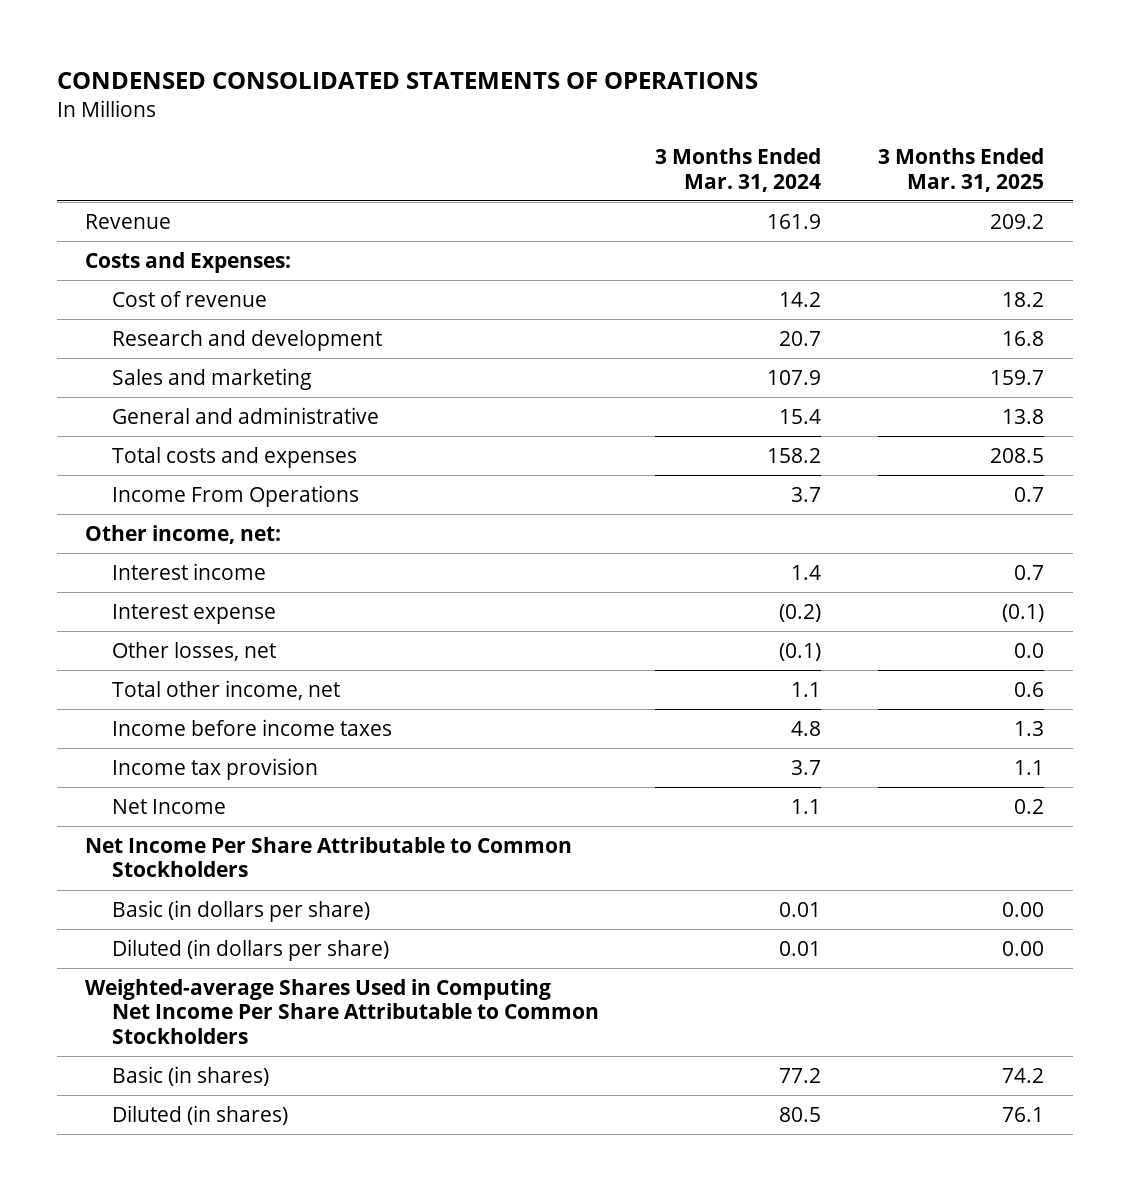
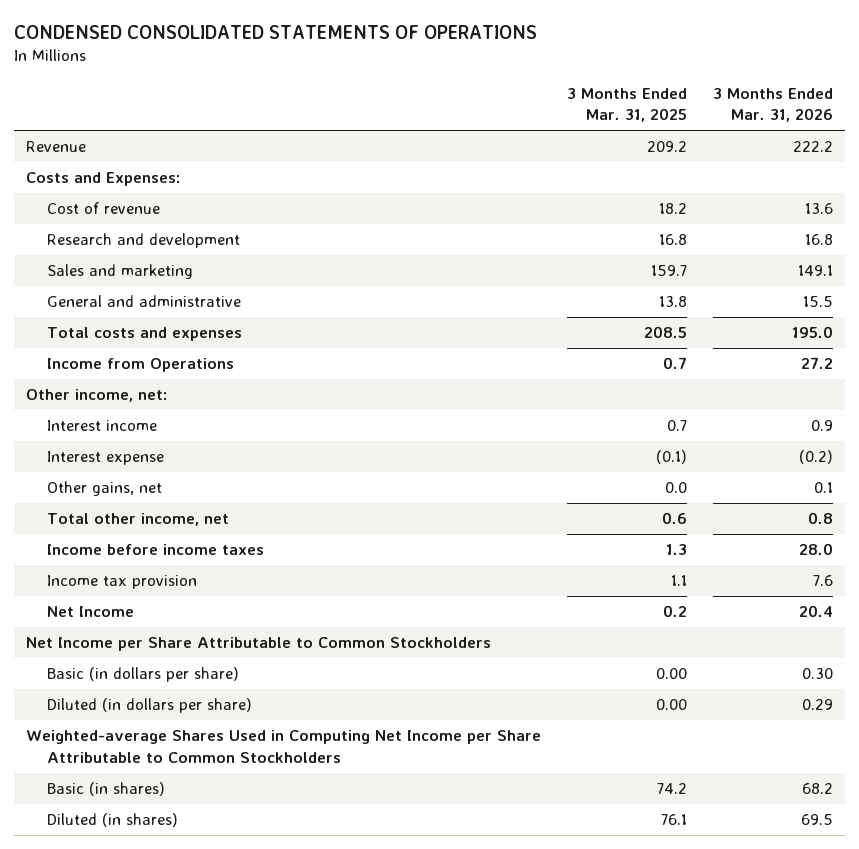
[655,147,822,192] 3 Months Ended Mar. 31, 2024 -> none
none -> [712,88,833,123] 3 Months Ended Mar. 31, 2026
[111,484,359,507] Income From Operations -> [47,358,235,373] Income from Operations
[111,641,276,661] Other losses, net -> [47,481,163,497] Other gains, net
[85,836,573,878] Net Income Per Share Attributable to Common Stockholders -> [26,637,492,652] Net Income per Share Attributable to Common Stockholders
[85,978,599,1045] Weighted-average Shares Used in Computing Net Income Per Share Attributable to Common Stockholders -> [26,730,542,763] Weighted-average Shares Used in Computing Net Income per Share Attributable to Common Stockholders

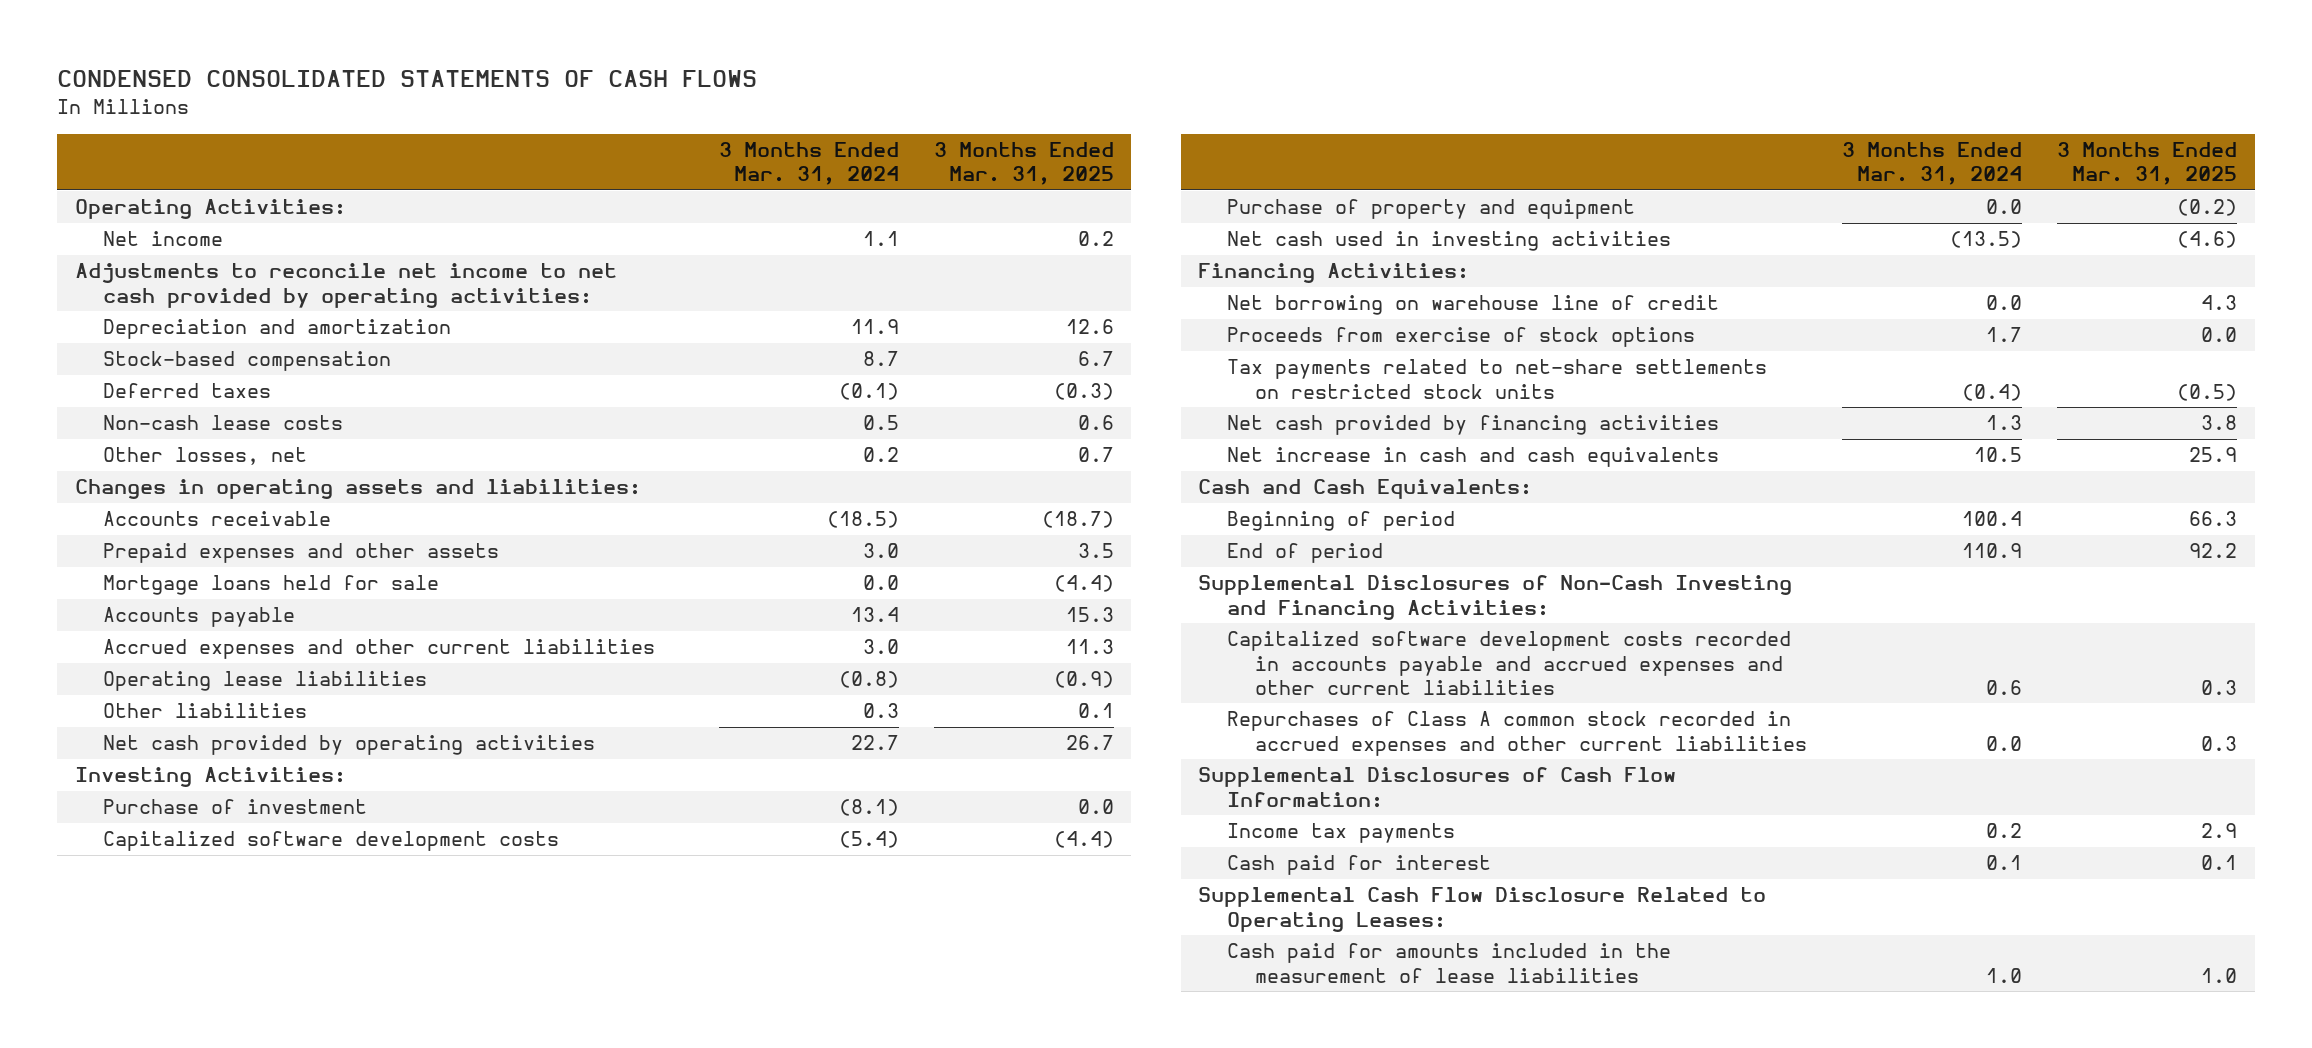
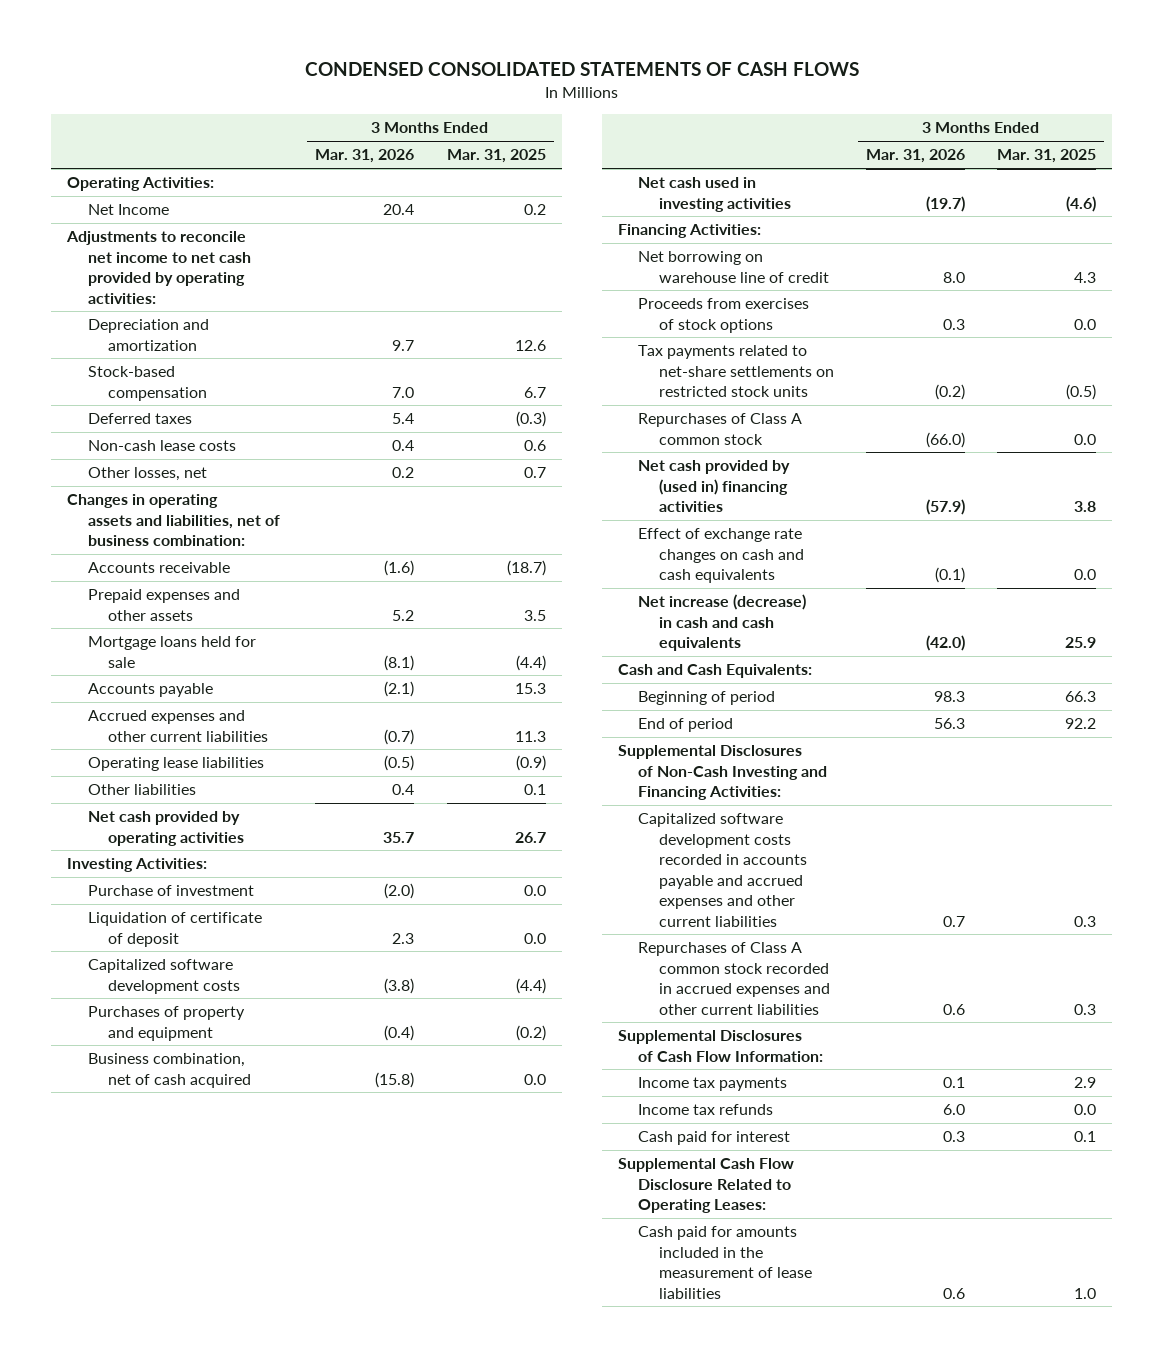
[718,142,899,186] 3 Months Ended Mar. 31, 2024 -> none
none -> [315,149,415,164] Mar. 31, 2026
[102,231,223,247] Net income -> [87,204,169,216] Net Income
[74,479,641,500] Changes in operating assets and liabilities: -> [67,494,280,547] Changes in operating assets and liabilities, net of business combination:
none -> [87,912,262,947] Liquidation of certificate of deposit
[1226,199,1635,220] Purchase of property and equipment -> [87,1006,245,1041] Purchases of property and equipment
none -> [87,1053,252,1088] Business combination, net of cash acquired
[1226,327,1695,348] Proceeds from exercise of stock options -> [638,298,810,333] Proceeds from exercises of stock options
none -> [638,413,803,445] Repurchases of Class A common stock
[1226,415,1719,436] Net cash provided by financing activities -> [638,460,791,513] Net cash provided by (used in) financing activities
none -> [638,528,804,584] Effect of exchange rate changes on cash and cash equivalents
[1226,447,1719,468] Net increase in cash and cash equivalents -> [638,594,807,652] Net increase (decrease) in cash and cash equivalents
none -> [638,1104,774,1116] Income tax refunds

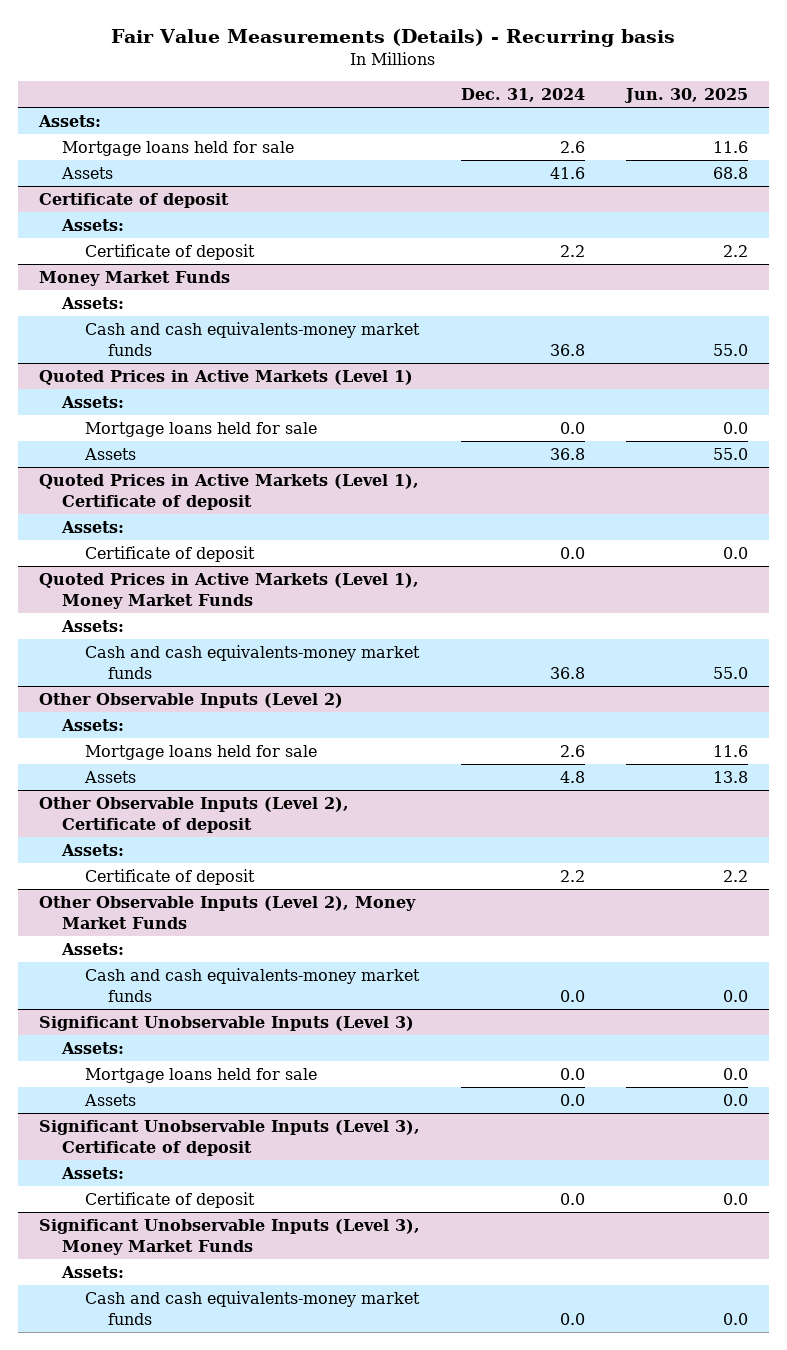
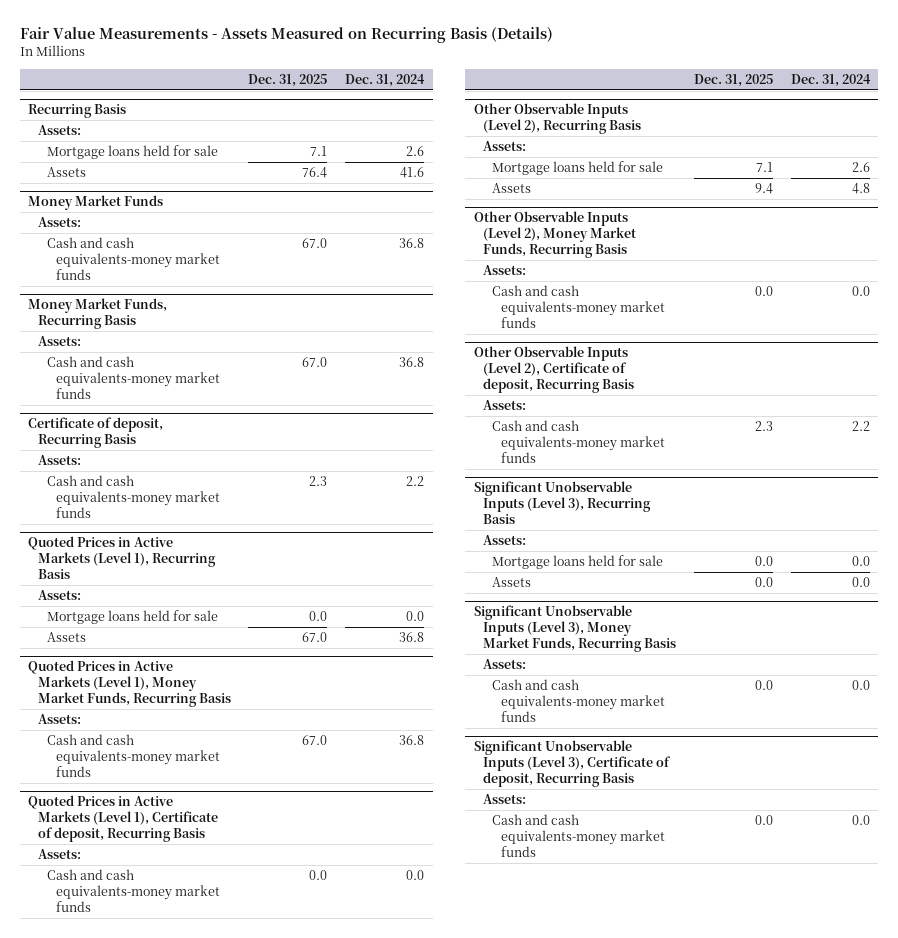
[111,29,676,48] Fair Value Measurements (Details) - Recurring basis -> [19,27,553,44] Fair Value Measurements - Assets Measured on Recurring Basis (Details)
[624,88,749,104] Jun. 30, 2025 -> none
none -> [248,73,328,87] Dec. 31, 2025
none -> [28,104,127,119] Recurring Basis
[38,192,229,208] Certificate of deposit -> none
[61,218,125,231] Assets: -> none
[85,243,256,260] Certificate of deposit -> none
[38,369,413,385] Quoted Prices in Active Markets (Level 1) -> none
none -> [28,298,168,330] Money Market Funds, Recurring Basis
none -> [46,356,221,400] Cash and cash equivalents-money market funds
none -> [28,417,164,449] Certificate of deposit, Recurring Basis
none -> [37,455,81,466] Assets:
none -> [46,475,221,519] Cash and cash equivalents-money market funds
none -> [28,536,216,580] Quoted Prices in Active Markets (Level 1), Recurring Basis
none -> [37,590,81,601] Assets:
[38,473,419,510] Quoted Prices in Active Markets (Level 1), Certificate of deposit -> none
[61,520,125,533] Assets: -> none
[85,545,256,562] Certificate of deposit -> none
[38,572,419,609] Quoted Prices in Active Markets (Level 1), Money Market Funds -> [28,660,231,708] Quoted Prices in Active Markets (Level 1), Money Market Funds, Recurring Basis
[38,692,343,708] Other Observable Inputs (Level 2) -> none
none -> [28,795,218,843] Quoted Prices in Active Markets (Level 1), Certificate of deposit, Recurring Basis
none -> [46,869,221,913] Cash and cash equivalents-money market funds
none -> [473,103,641,135] Other Observable Inputs (Level 2), Recurring Basis
none -> [482,141,526,152] Assets:
[38,796,349,833] Other Observable Inputs (Level 2), Certificate of deposit -> none
[61,843,125,856] Assets: -> none
[85,868,256,885] Certificate of deposit -> none
[38,895,416,929] Other Observable Inputs (Level 2), Money Market Funds -> [473,211,636,259] Other Observable Inputs (Level 2), Money Market Funds, Recurring Basis
[38,1015,414,1031] Significant Unobservable Inputs (Level 3) -> none
none -> [473,346,634,394] Other Observable Inputs (Level 2), Certificate of deposit, Recurring Basis
none -> [492,420,666,464] Cash and cash equivalents-money market funds
none -> [473,481,651,525] Significant Unobservable Inputs (Level 3), Recurring Basis
none -> [482,535,526,546] Assets:
[38,1119,420,1156] Significant Unobservable Inputs (Level 3), Certificate of deposit -> none
none -> [473,605,676,653] Significant Unobservable Inputs (Level 3), Money Market Funds, Recurring Basis
[85,1191,256,1208] Certificate of deposit -> none
[38,1218,420,1255] Significant Unobservable Inputs (Level 3), Money Market Funds -> none
none -> [492,679,666,723] Cash and cash equivalents-money market funds
none -> [473,740,671,788] Significant Unobservable Inputs (Level 3), Certificate of deposit, Recurring Basis

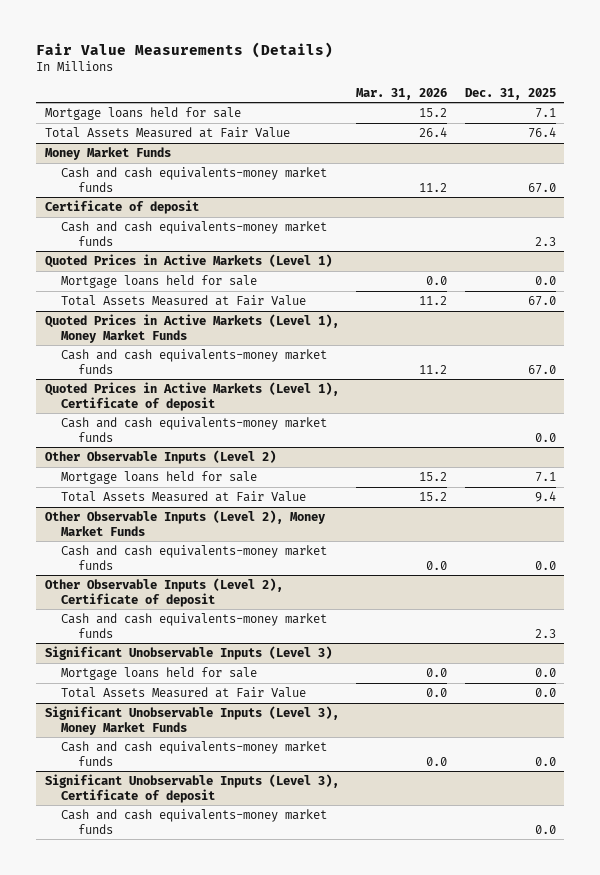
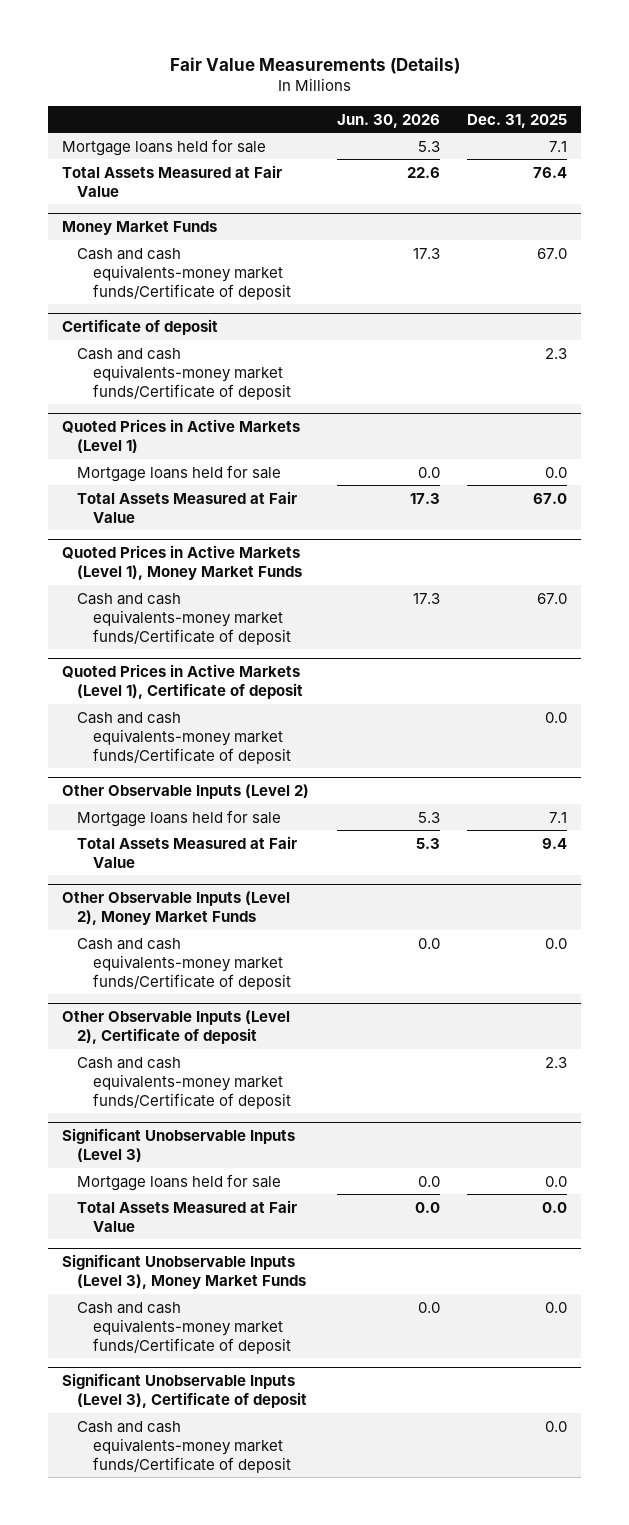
[356,87,448,100] Mar. 31, 2026 -> none
none -> [336,113,440,128] Jun. 30, 2026
[61,167,328,192] Cash and cash equivalents-money market funds -> [77,247,291,300] Cash and cash equivalents-money market funds/Certificate of deposit
[61,221,328,246] Cash and cash equivalents-money market funds -> [77,347,291,400] Cash and cash equivalents-money market funds/Certificate of deposit
[61,349,328,374] Cash and cash equivalents-money market funds -> [77,592,291,645] Cash and cash equivalents-money market funds/Certificate of deposit
[61,417,328,442] Cash and cash equivalents-money market funds -> [77,711,291,764] Cash and cash equivalents-money market funds/Certificate of deposit
[61,545,328,570] Cash and cash equivalents-money market funds -> [77,937,291,990] Cash and cash equivalents-money market funds/Certificate of deposit
[61,613,328,638] Cash and cash equivalents-money market funds -> [77,1056,291,1109] Cash and cash equivalents-money market funds/Certificate of deposit
[61,741,328,766] Cash and cash equivalents-money market funds -> [77,1301,291,1354] Cash and cash equivalents-money market funds/Certificate of deposit
[61,809,328,834] Cash and cash equivalents-money market funds -> [77,1420,291,1473] Cash and cash equivalents-money market funds/Certificate of deposit

